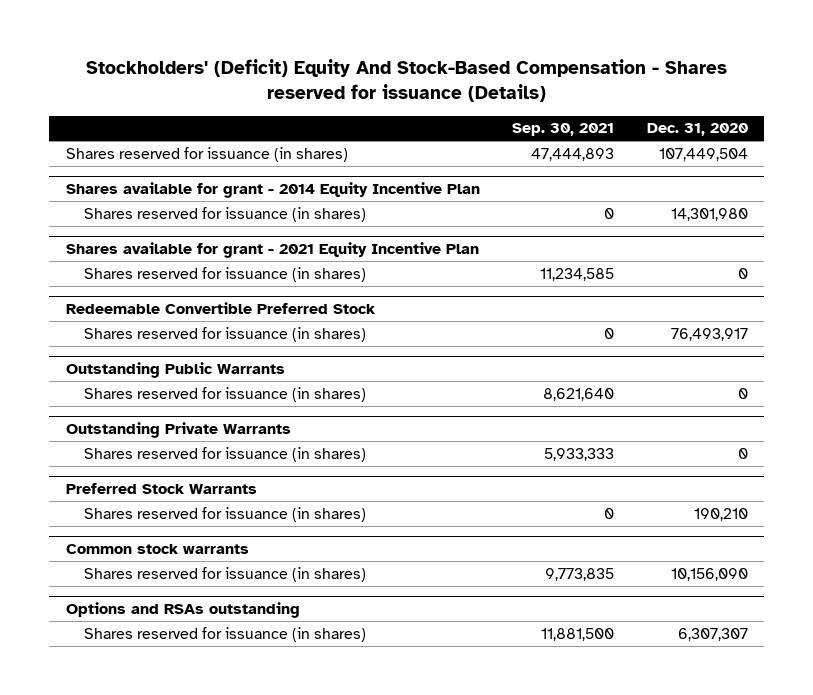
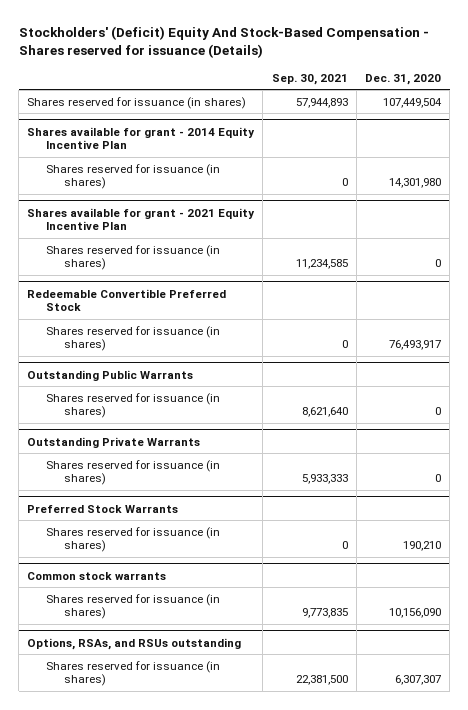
[531,147,615,161] 47,444,893 -> [295,97,348,108] 57,944,893
[65,601,300,618] Options and RSAs outstanding -> [27,637,242,650] Options, RSAs, and RSUs outstanding
[541,627,615,641] 11,881,500 -> [295,675,348,686] 22,381,500

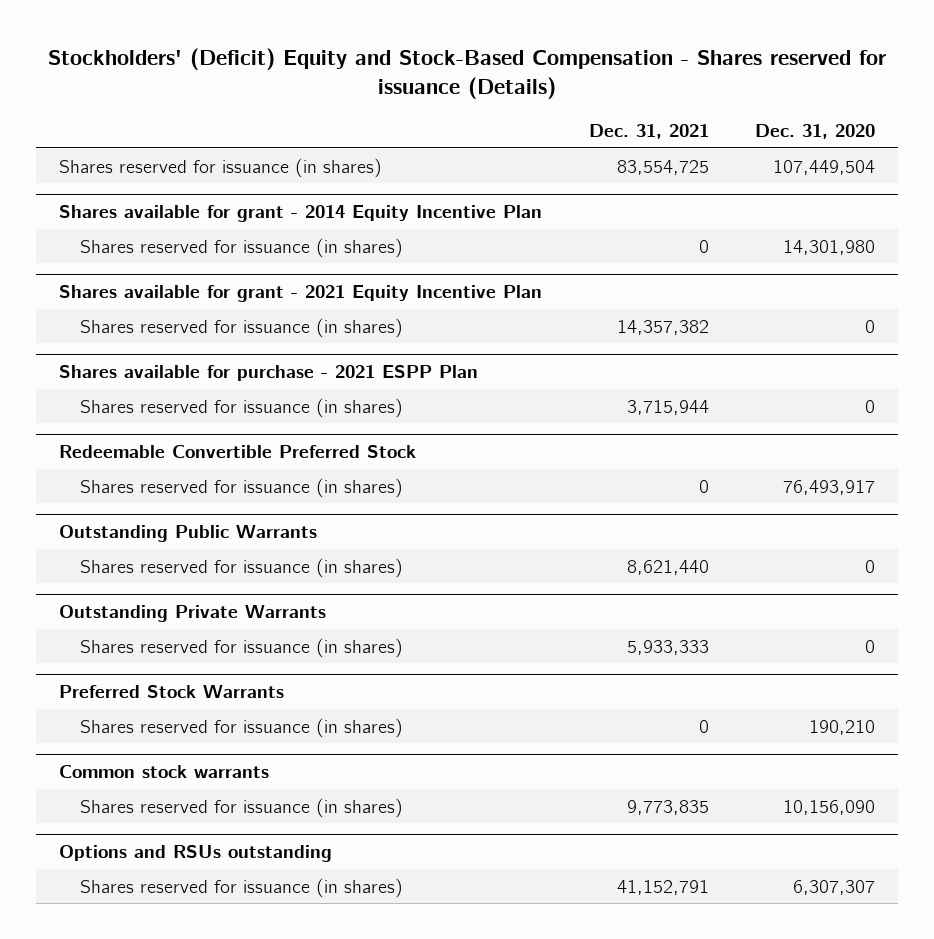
[18,25,429,58] Stockholders' (Deficit) Equity And Stock-Based Compensation - Shares reserved for issuance (Details) -> [48,48,887,100] Stockholders' (Deficit) Equity and Stock-Based Compensation - Shares reserved for issuance (Details)
[271,74,348,86] Sep. 30, 2021 -> none
none -> [588,123,709,139] Dec. 31, 2021
none -> [59,365,479,382] Shares available for purchase - 2021 ESPP Plan
none -> [80,397,404,418] Shares reserved for issuance (in shares)
[27,637,242,650] Options, RSAs, and RSUs outstanding -> [59,845,333,863] Options and RSUs outstanding

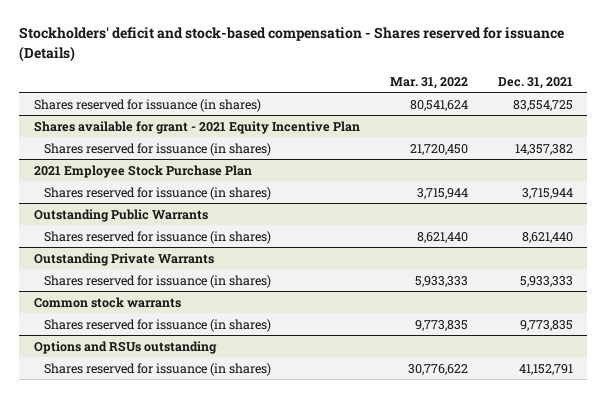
[48,48,887,100] Stockholders' (Deficit) Equity and Stock-Based Compensation - Shares reserved for issuance (Details) -> [19,27,565,62] Stockholders' deficit and stock-based compensation - Shares reserved for issuance (Details)
[755,123,876,139] Dec. 31, 2020 -> none
none -> [389,76,468,89] Mar. 31, 2022
[59,205,543,223] Shares available for grant - 2014 Equity Incentive Plan -> none
[80,237,404,258] Shares reserved for issuance (in shares) -> none
[59,365,479,382] Shares available for purchase - 2021 ESPP Plan -> [34,164,253,178] 2021 Employee Stock Purchase Plan
[59,445,417,459] Redeemable Convertible Preferred Stock -> none
[80,477,404,498] Shares reserved for issuance (in shares) -> none
[59,685,285,699] Preferred Stock Warrants -> none
[80,717,404,738] Shares reserved for issuance (in shares) -> none

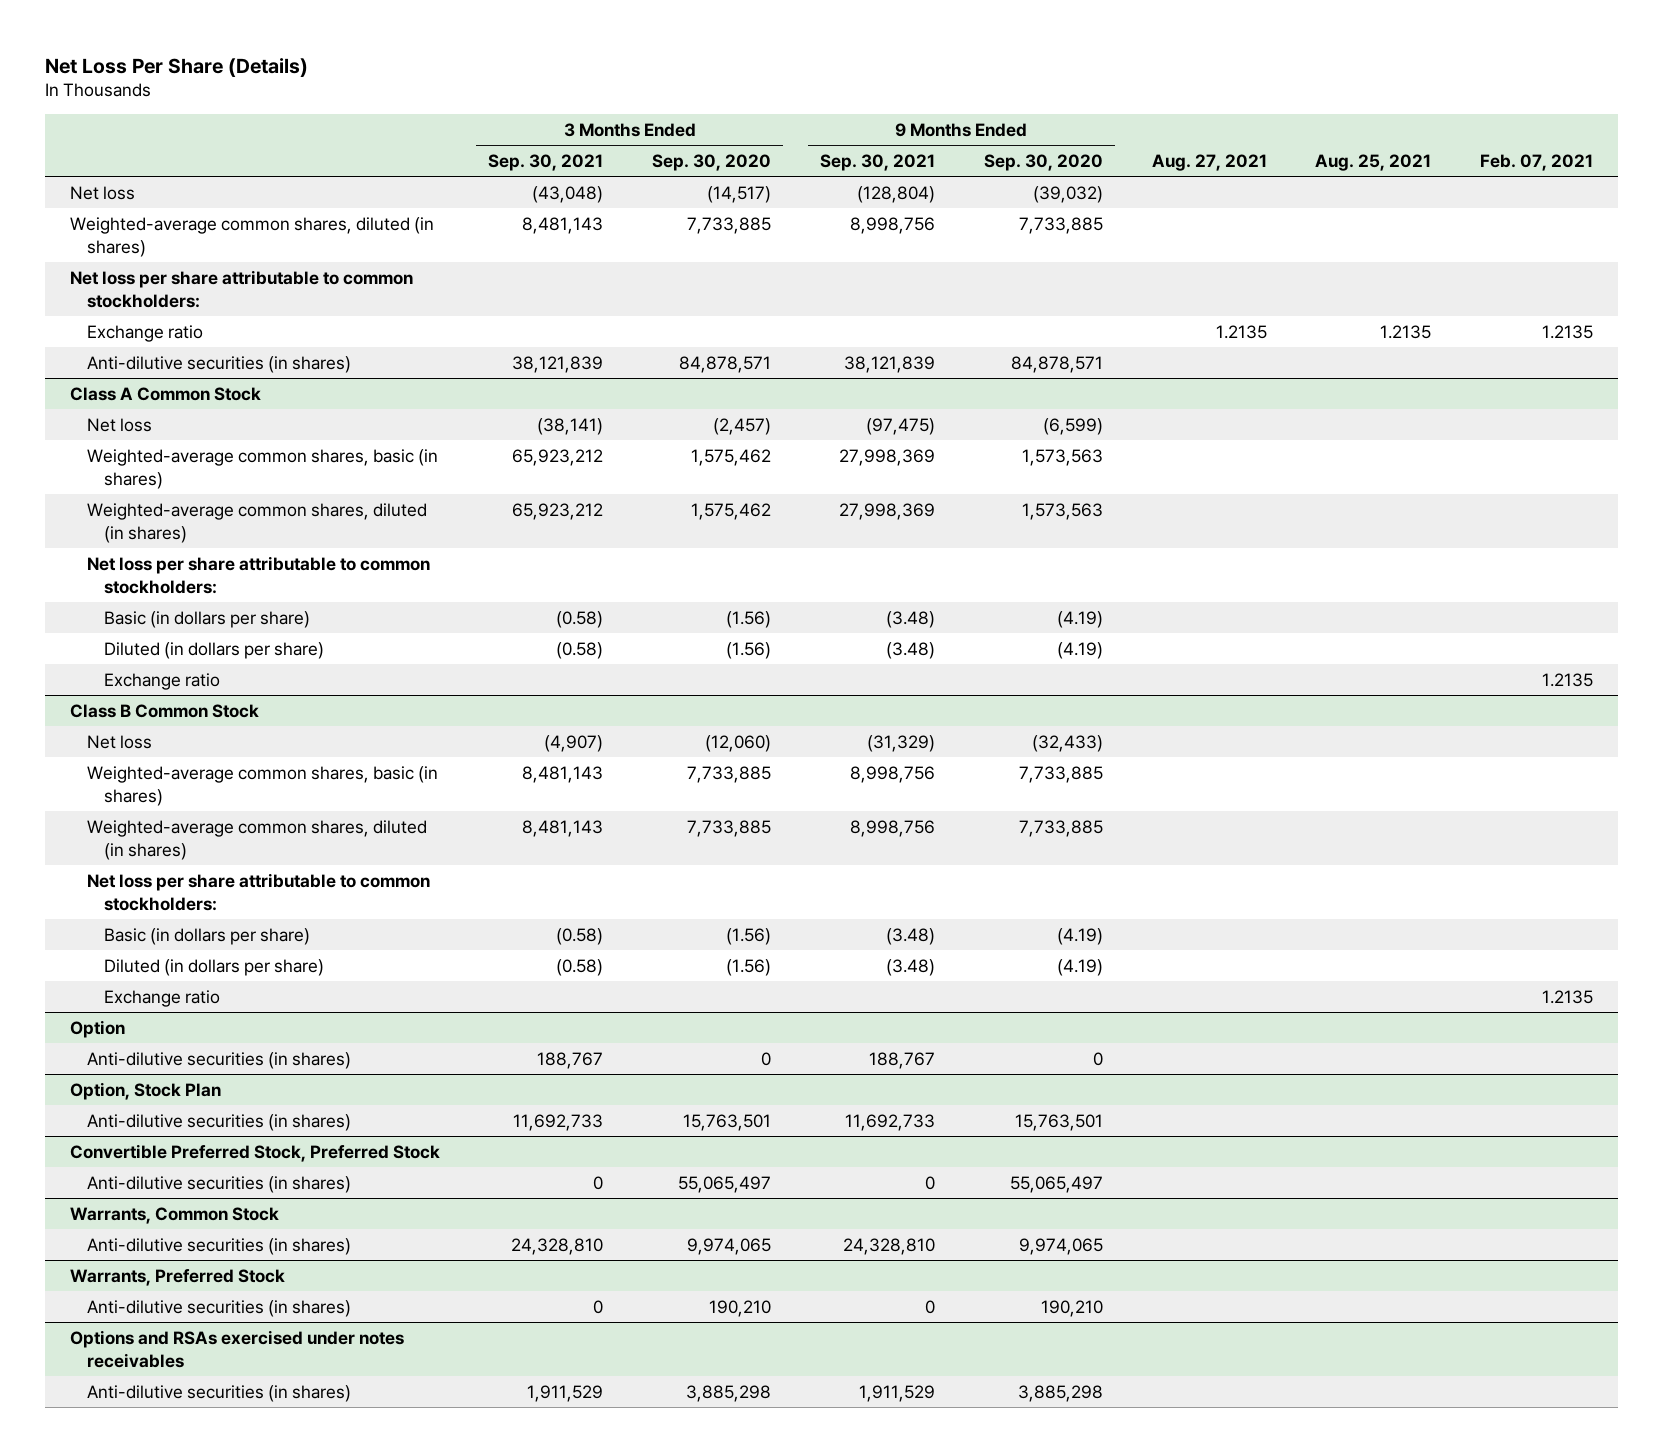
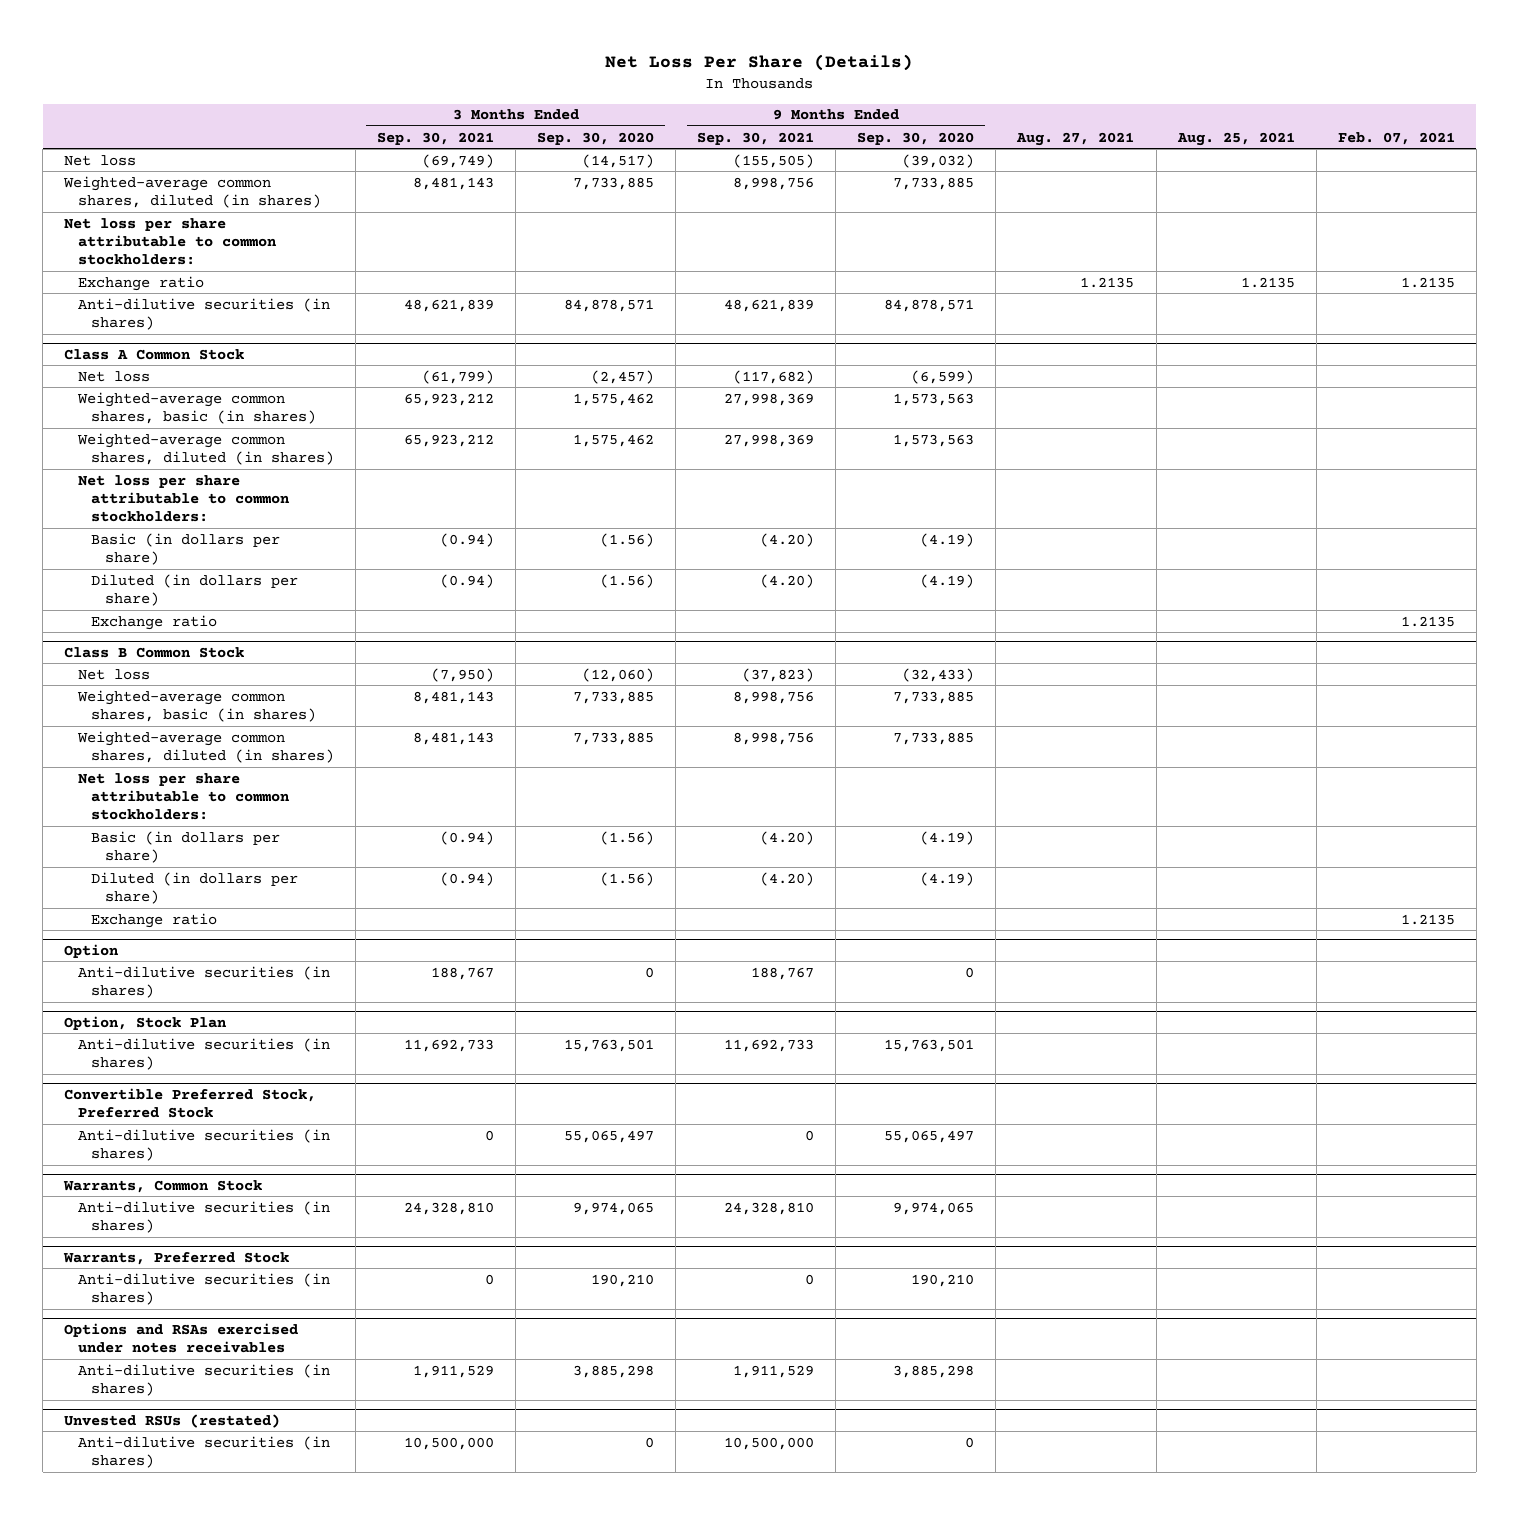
[532,185,604,203] (43,048) -> [422,153,495,168] (69,749)
[856,185,935,203] (128,804) -> [733,153,815,168] (155,505)
[512,355,604,373] 38,121,839 -> [404,298,495,312] 48,621,839
[843,355,935,373] 38,121,839 -> [724,298,815,312] 48,621,839
[537,417,604,435] (38,141) -> [422,369,495,384] (61,799)
[865,417,935,435] (97,475) -> [733,369,815,384] (117,682)
[556,610,604,628] (0.58) -> [440,532,495,547] (0.94)
[885,610,935,628] (3.48) -> [760,532,815,547] (4.20)
[556,641,604,659] (0.58) -> [440,573,495,588] (0.94)
[885,641,935,659] (3.48) -> [760,573,815,588] (4.20)
[544,734,604,752] (4,907) -> [431,667,495,682] (7,950)
[866,734,935,752] (31,329) -> [742,667,815,682] (37,823)
[556,927,604,945] (0.58) -> [440,830,495,845] (0.94)
[885,927,935,945] (3.48) -> [760,830,815,845] (4.20)
[556,958,604,976] (0.58) -> [440,871,495,886] (0.94)
[885,958,935,976] (3.48) -> [760,871,815,886] (4.20)
none -> [64,1413,281,1428] Unvested RSUs (restated)
none -> [77,1435,330,1469] Anti-dilutive securities (in shares)

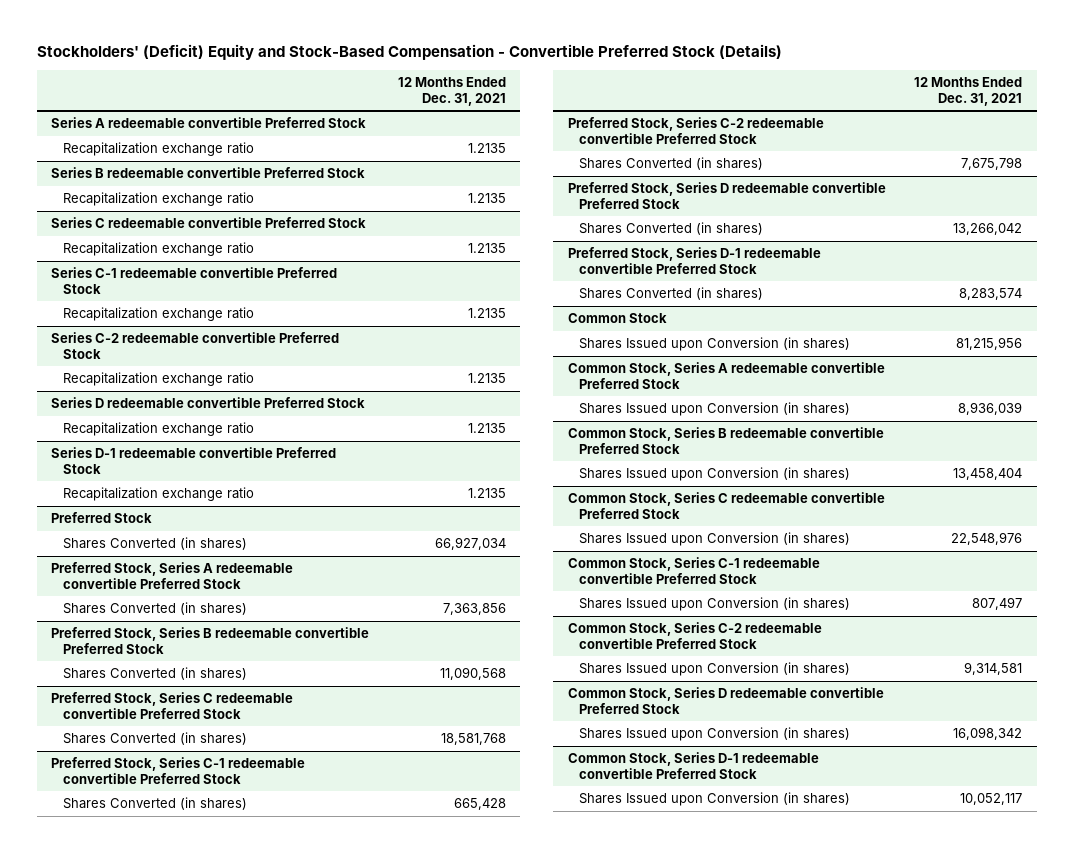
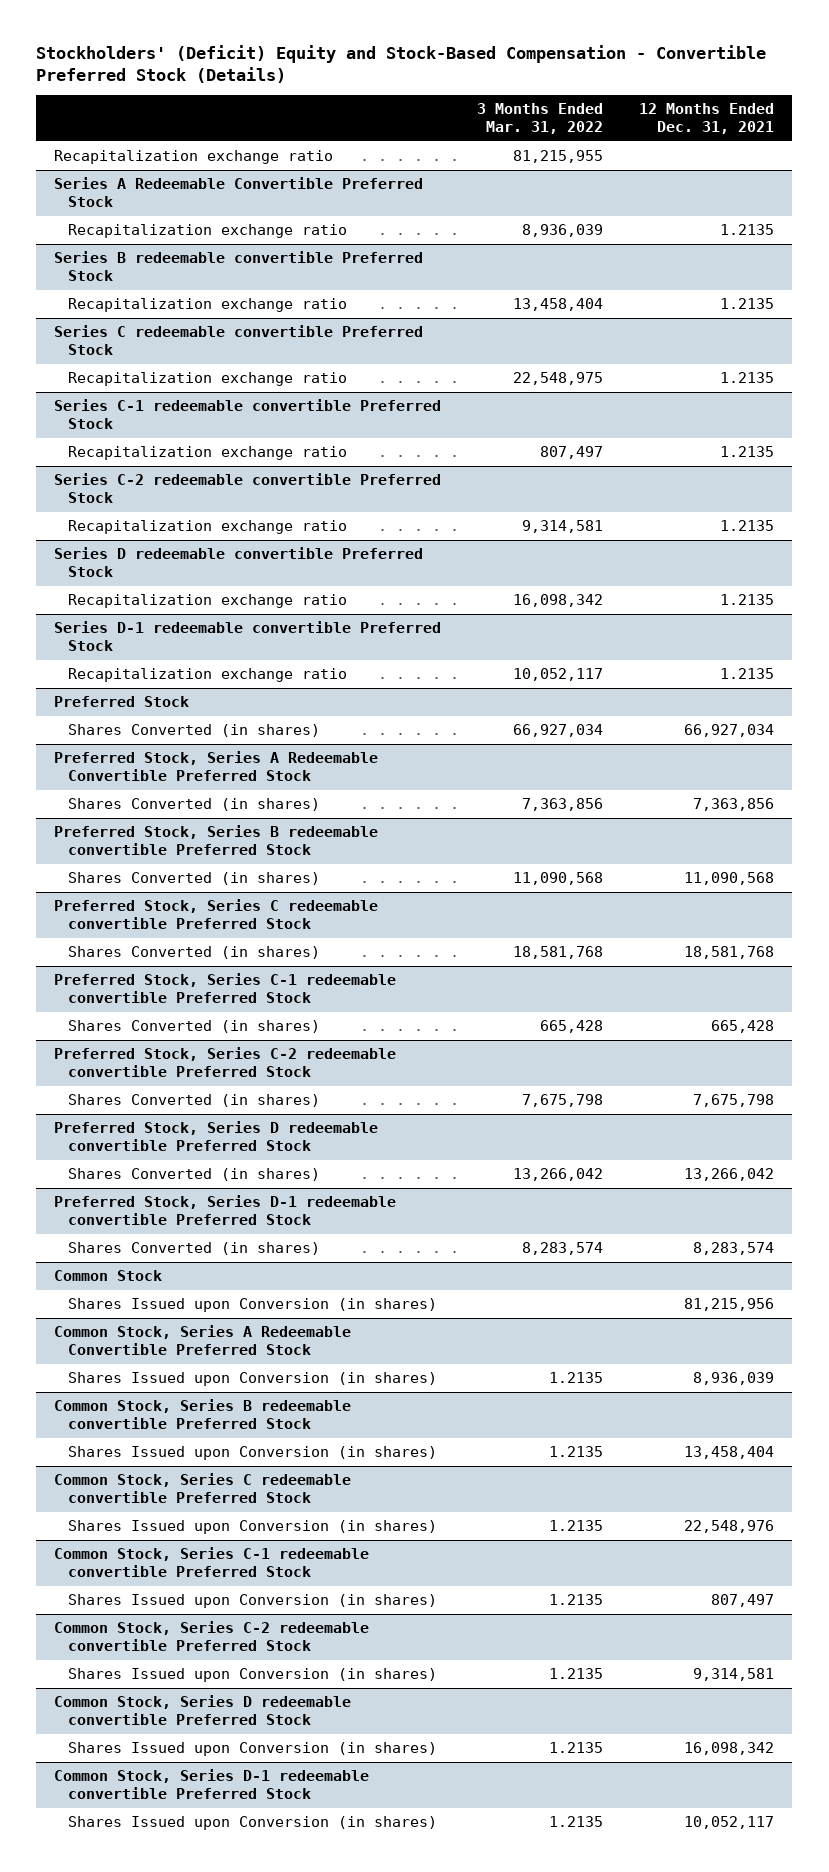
none -> [477,103,604,135] 3 Months Ended Mar. 31, 2022
none -> [54,150,334,165] Recapitalization exchange ratio
[51,117,367,129] Series A redeemable convertible Preferred Stock -> [54,177,424,207] Series A Redeemable Convertible Preferred Stock
[51,562,294,589] Preferred Stock, Series A redeemable convertible Preferred Stock -> [54,751,379,781] Preferred Stock, Series A Redeemable Convertible Preferred Stock
[567,362,885,389] Common Stock, Series A redeemable convertible Preferred Stock -> [54,1325,352,1355] Common Stock, Series A Redeemable Convertible Preferred Stock

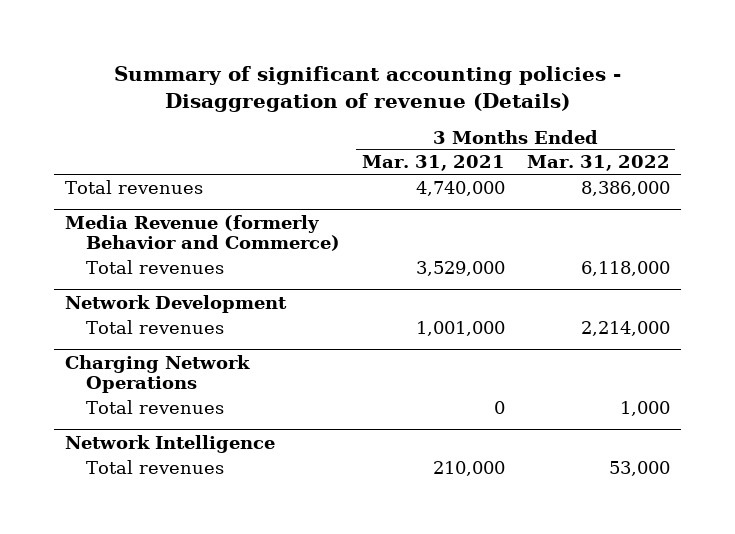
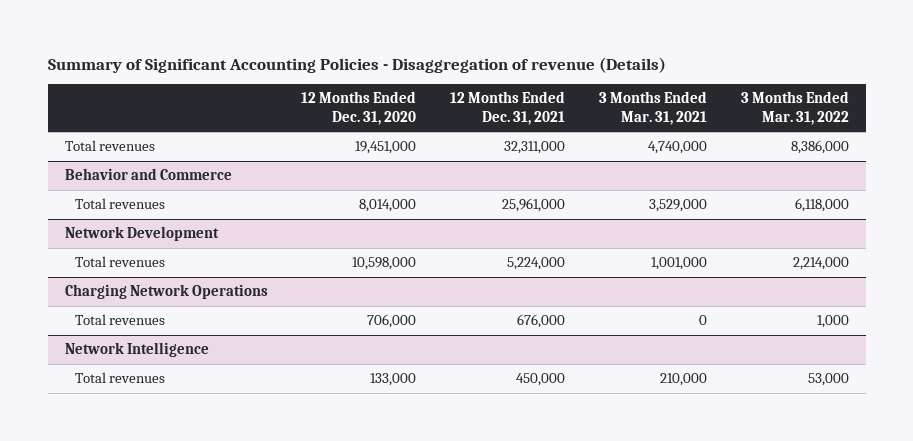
[113,66,621,112] Summary of significant accounting policies - Disaggregation of revenue (Details) -> [47,56,666,73] Summary of Significant Accounting Policies - Disaggregation of revenue (Details)
none -> [301,91,417,125] 12 Months Ended Dec. 31, 2020
none -> [450,91,566,125] 12 Months Ended Dec. 31, 2021
[65,214,340,251] Media Revenue (formerly Behavior and Commerce) -> [64,168,232,181] Behavior and Commerce

